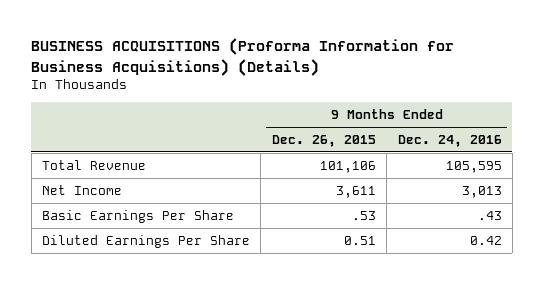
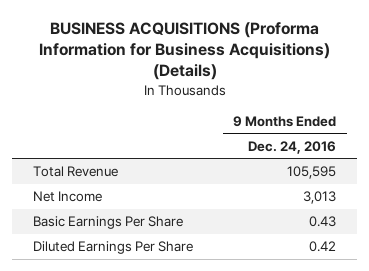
[271,135,376,148] Dec. 26, 2015 -> none
[477,210,502,220] .43 -> [309,216,337,228] 0.43

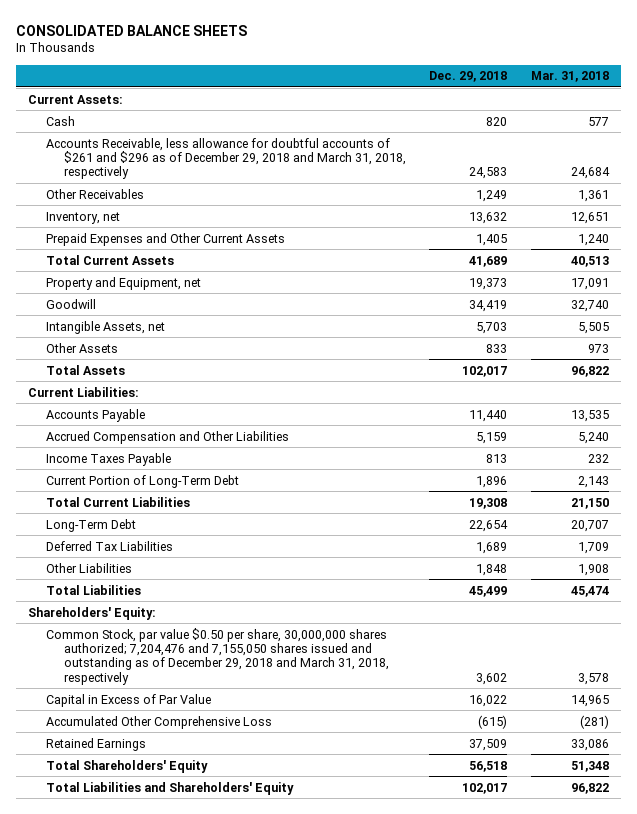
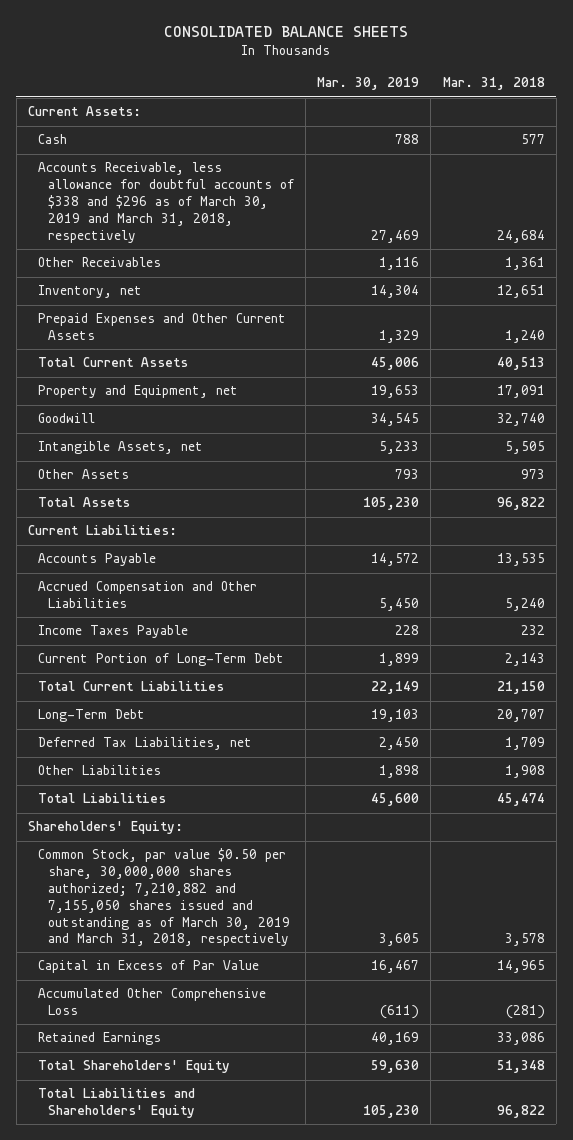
[429,71,508,83] Dec. 29, 2018 -> none
none -> [317,77,420,91] Mar. 30, 2019
[45,137,406,180] Accounts Receivable, less allowance for doubtful accounts of $261 and $296 as of December 29, 2018 and March 31, 2018, respectively -> [37,162,294,243] Accounts Receivable, less allowance for doubtful accounts of $338 and $296 as of March 30, 2019 and March 31, 2018, respectively
[45,540,173,551] Deferred Tax Liabilities -> [37,737,252,751] Deferred Tax Liabilities, net
[45,627,389,685] Common Stock, par value $0.50 per share, 30,000,000 shares authorized; 7,204,476 and 7,155,050 shares issued and outstanding as of December 29, 2018 and March 31, 2018, respectively -> [37,848,290,947] Common Stock, par value $0.50 per share, 30,000,000 shares authorized; 7,210,882 and 7,155,050 shares issued and outstanding as of March 30, 2019 and March 31, 2018, respectively

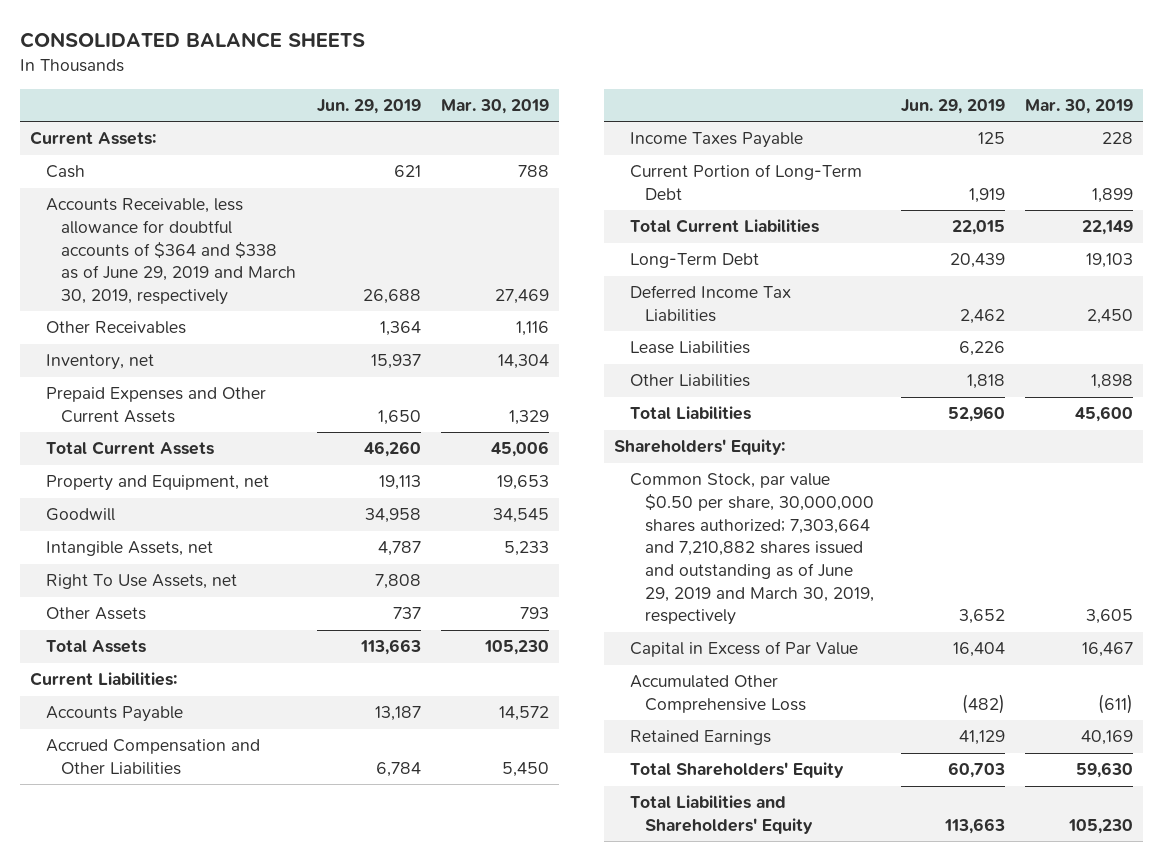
[442,77,545,91] Mar. 31, 2018 -> none
none -> [316,99,421,115] Jun. 29, 2019
[37,162,294,243] Accounts Receivable, less allowance for doubtful accounts of $338 and $296 as of March 30, 2019 and March 31, 2018, respectively -> [45,198,297,306] Accounts Receivable, less allowance for doubtful accounts of $364 and $338 as of June 29, 2019 and March 30, 2019, respectively
none -> [45,574,237,590] Right To Use Assets, net
[37,737,252,751] Deferred Tax Liabilities, net -> [629,285,791,323] Deferred Income Tax Liabilities
none -> [629,341,750,355] Lease Liabilities
[37,848,290,947] Common Stock, par value $0.50 per share, 30,000,000 shares authorized; 7,210,882 and 7,155,050 shares issued and outstanding as of March 30, 2019 and March 31, 2018, respectively -> [629,473,875,626] Common Stock, par value $0.50 per share, 30,000,000 shares authorized; 7,303,664 and 7,210,882 shares issued and outstanding as of June 29, 2019 and March 30, 2019, respectively

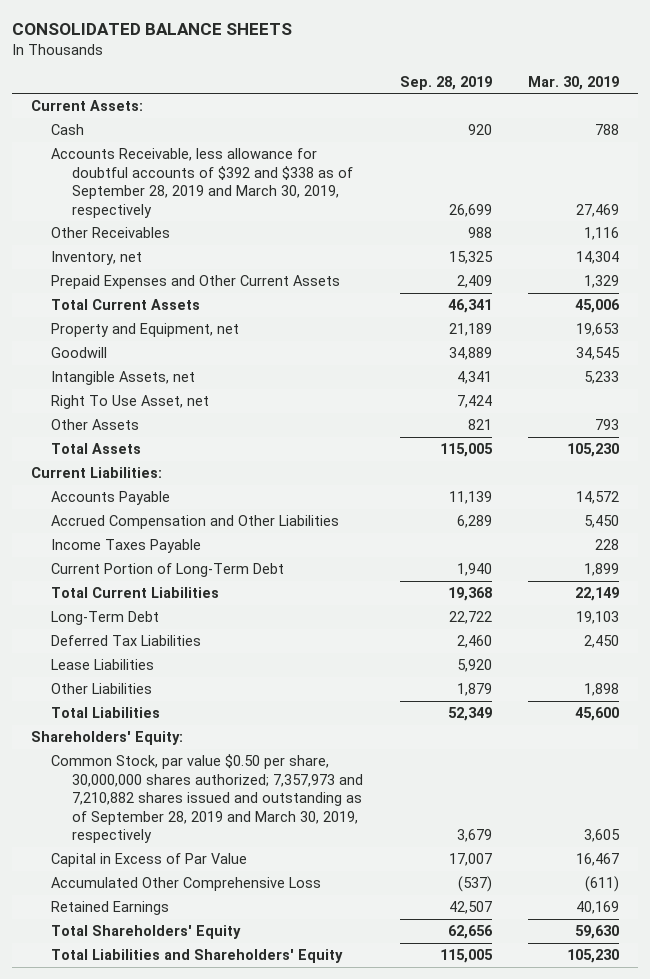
[316,99,421,115] Jun. 29, 2019 -> none
none -> [399,75,492,90] Sep. 28, 2019
[45,198,297,306] Accounts Receivable, less allowance for doubtful accounts of $364 and $338 as of June 29, 2019 and March 30, 2019, respectively -> [51,148,354,218] Accounts Receivable, less allowance for doubtful accounts of $392 and $338 as of September 28, 2019 and March 30, 2019, respectively
[45,574,237,590] Right To Use Assets, net -> [51,395,210,410] Right To Use Asset, net
[629,285,791,323] Deferred Income Tax Liabilities -> [51,635,202,647] Deferred Tax Liabilities
[629,473,875,626] Common Stock, par value $0.50 per share, 30,000,000 shares authorized; 7,303,664 and 7,210,882 shares issued and outstanding as of June 29, 2019 and March 30, 2019, respectively -> [51,754,364,844] Common Stock, par value $0.50 per share, 30,000,000 shares authorized; 7,357,973 and 7,210,882 shares issued and outstanding as of September 28, 2019 and March 30, 2019, respectively

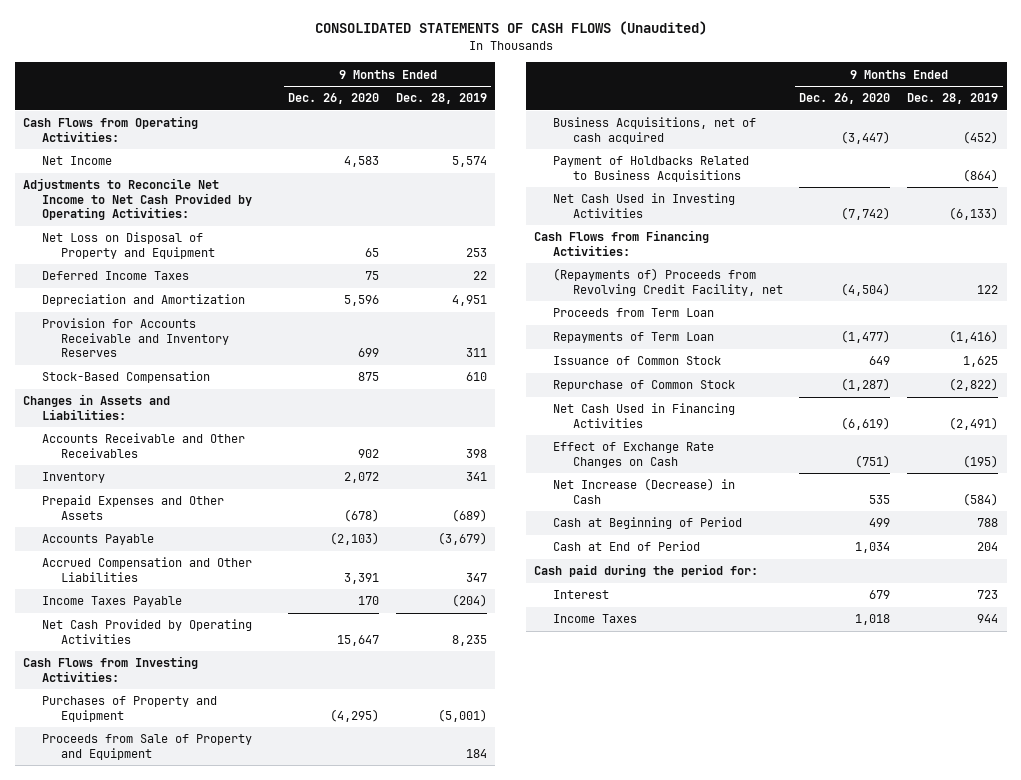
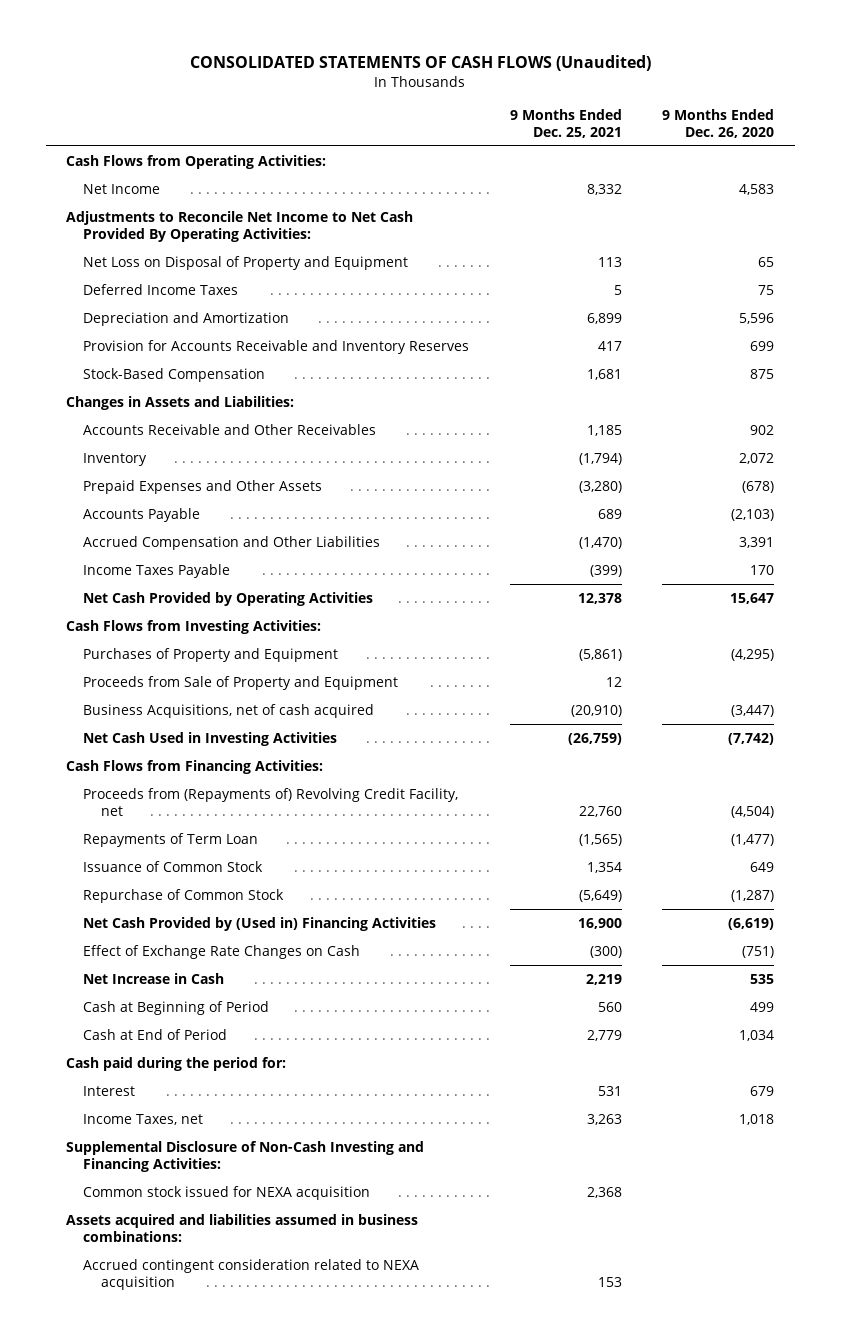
[395,93,487,105] Dec. 28, 2019 -> none
none -> [509,108,622,138] 9 Months Ended Dec. 25, 2021
[22,178,253,221] Adjustments to Reconcile Net Income to Net Cash Provided by Operating Activities: -> [66,211,414,243] Adjustments to Reconcile Net Income to Net Cash Provided By Operating Activities:
[553,156,750,182] Payment of Holdbacks Related to Business Acquisitions -> none
[553,308,715,318] Proceeds from Term Loan -> none
[553,268,783,296] (Repayments of) Proceeds from Revolving Credit Facility, net -> [83,788,459,817] Proceeds from (Repayments of) Revolving Credit Facility, net
[553,403,736,428] Net Cash Used in Financing Activities -> [83,917,437,932] Net Cash Provided by (Used in) Financing Activities
[553,478,736,504] Net Increase (Decrease) in Cash -> [83,973,225,985] Net Increase in Cash
[553,614,638,624] Income Taxes -> [83,1114,204,1126] Income Taxes, net
none -> [66,1141,425,1173] Supplemental Disclosure of Non-Cash Investing and Financing Activities:
none -> [83,1186,371,1201] Common stock issued for NEXA acquisition
none -> [66,1214,419,1243] Assets acquired and liabilities assumed in business combinations:
none -> [83,1259,420,1291] Accrued contingent consideration related to NEXA acquisition

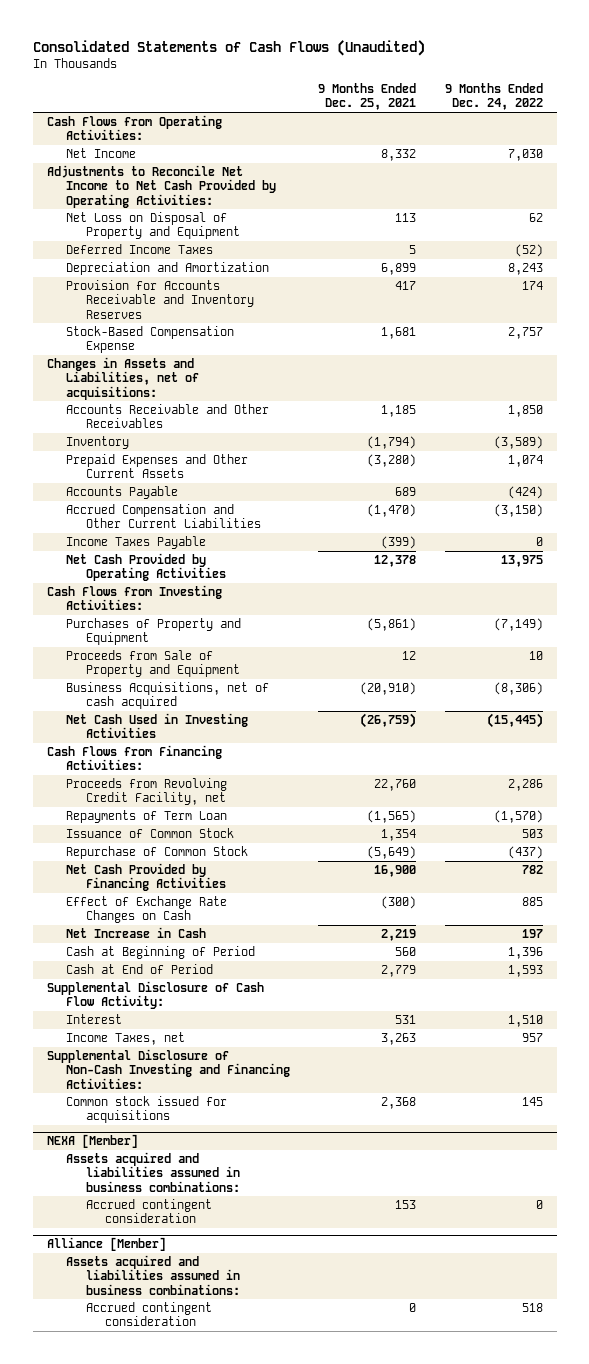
[190,54,652,71] CONSOLIDATED STATEMENTS OF CASH FLOWS (Unaudited) -> [32,39,425,56] Consolidated Statements of Cash Flows (Unaudited)
[662,108,775,138] 9 Months Ended Dec. 26, 2020 -> none
none -> [444,83,543,111] 9 Months Ended Dec. 24, 2022
[66,211,414,243] Adjustments to Reconcile Net Income to Net Cash Provided By Operating Activities: -> [46,165,277,208] Adjustments to Reconcile Net Income to Net Cash Provided by Operating Activities:
[83,368,266,383] Stock-Based Compensation -> [66,326,235,354] Stock-Based Compensation Expense
[66,396,295,411] Changes in Assets and Liabilities: -> [46,357,200,400] Changes in Assets and Liabilities, net of acquisitions:
[83,480,323,495] Prepaid Expenses and Other Assets -> [66,454,249,479] Prepaid Expenses and Other Current Assets
[83,536,381,551] Accrued Compensation and Other Liabilities -> [66,504,261,529] Accrued Compensation and Other Current Liabilities
[83,788,459,817] Proceeds from (Repayments of) Revolving Credit Facility, net -> [66,778,228,806] Proceeds from Revolving Credit Facility, net
[83,917,437,932] Net Cash Provided by (Used in) Financing Activities -> [66,863,226,892] Net Cash Provided by Financing Activities
[66,1057,287,1072] Cash paid during the period for: -> [46,981,264,1010] Supplemental Disclosure of Cash Flow Activity:
[83,1186,371,1201] Common stock issued for NEXA acquisition -> [66,1096,228,1124] Common stock issued for acquisitions
none -> [46,1134,138,1149] NEXA [Member]
[83,1259,420,1291] Accrued contingent consideration related to NEXA acquisition -> [85,1199,212,1224] Accrued contingent consideration
none -> [46,1237,166,1252] Alliance [Member]
none -> [66,1255,240,1295] Assets acquired and liabilities assumed in business combinations:
none -> [85,1302,212,1327] Accrued contingent consideration

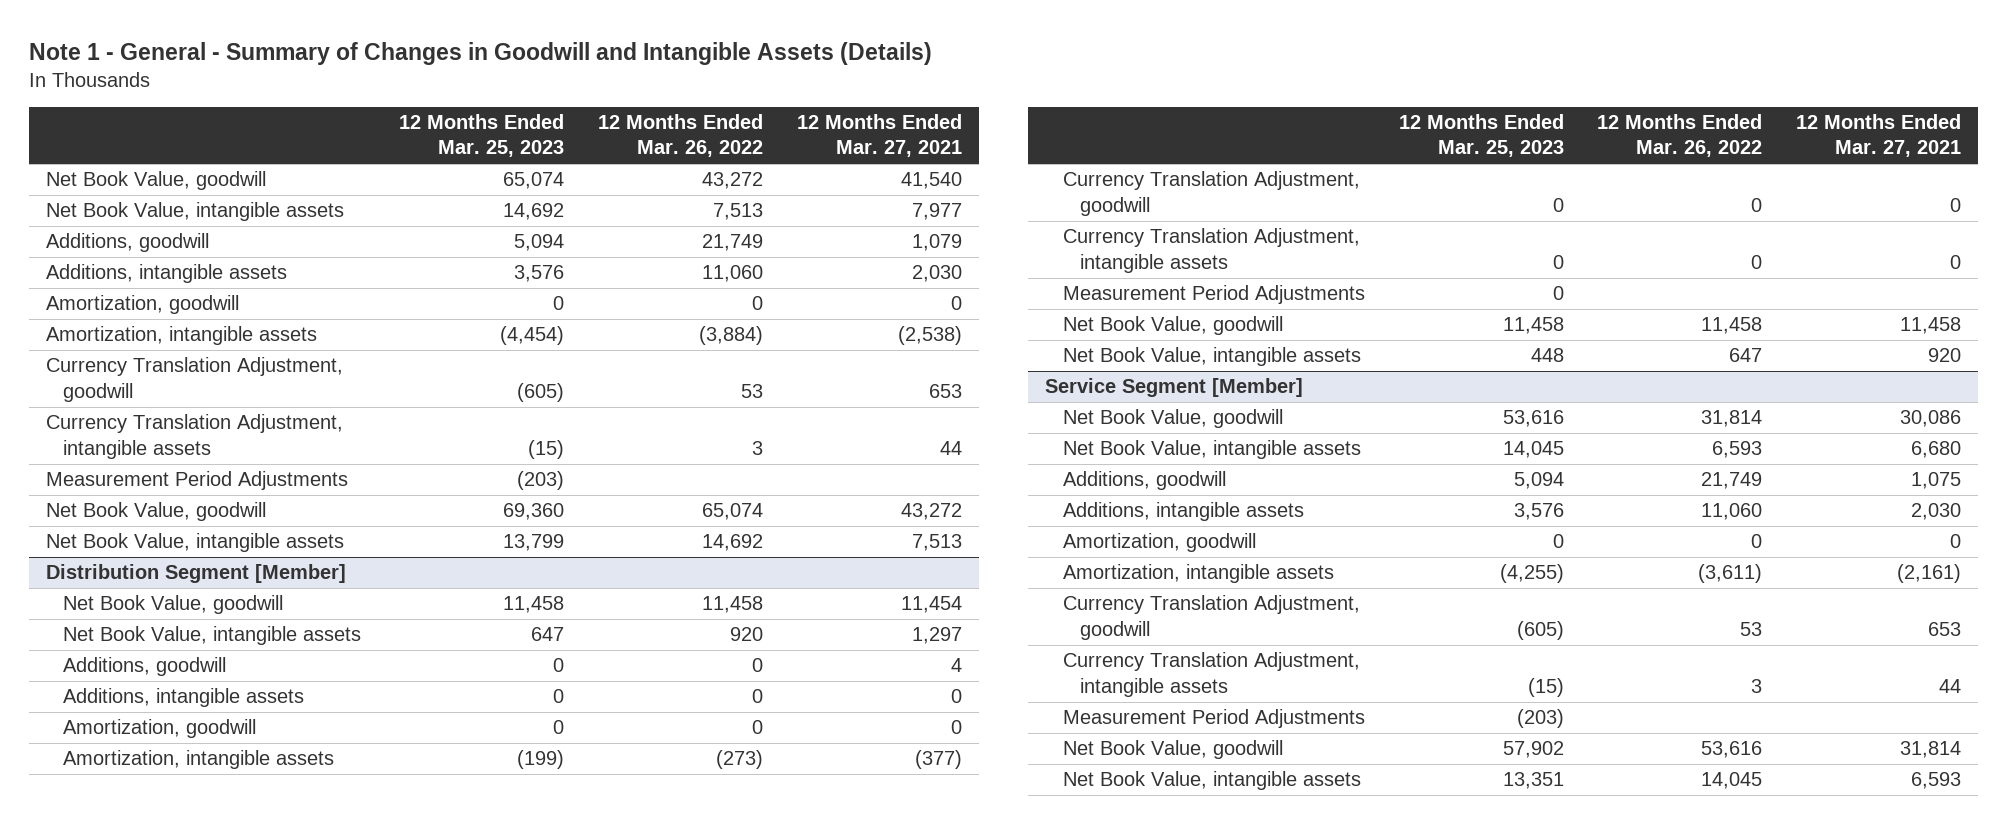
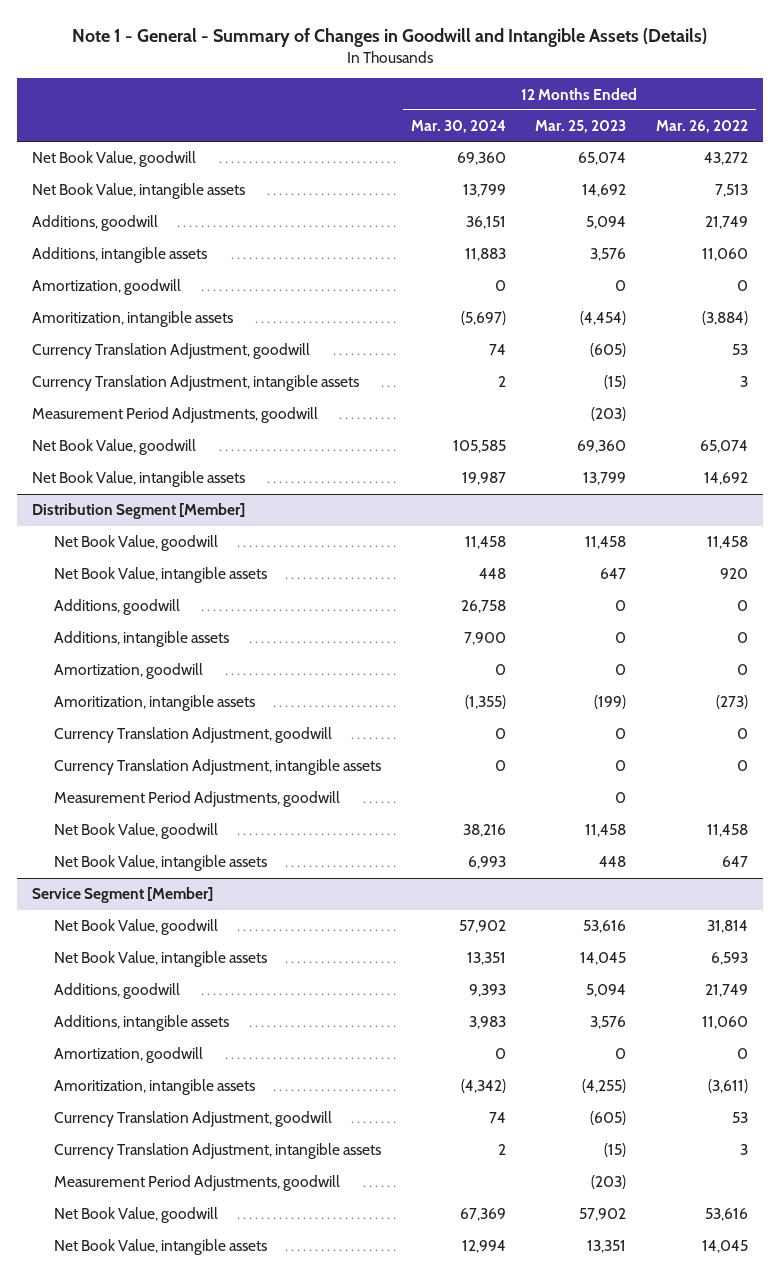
[796,114,962,158] 12 Months Ended Mar. 27, 2021 -> none
none -> [410,120,506,134] Mar. 30, 2024
[45,326,317,346] Amortization, intangible assets -> [32,311,234,328] Amoritization, intangible assets
[45,471,348,491] Measurement Period Adjustments -> [32,407,319,424] Measurement Period Adjustments, goodwill
[63,750,335,770] Amortization, intangible assets -> [53,695,255,712] Amoritization, intangible assets
[1062,285,1365,305] Measurement Period Adjustments -> [53,791,340,808] Measurement Period Adjustments, goodwill
[1062,564,1334,584] Amortization, intangible assets -> [53,1079,255,1096] Amoritization, intangible assets
[1062,709,1365,729] Measurement Period Adjustments -> [53,1175,340,1192] Measurement Period Adjustments, goodwill

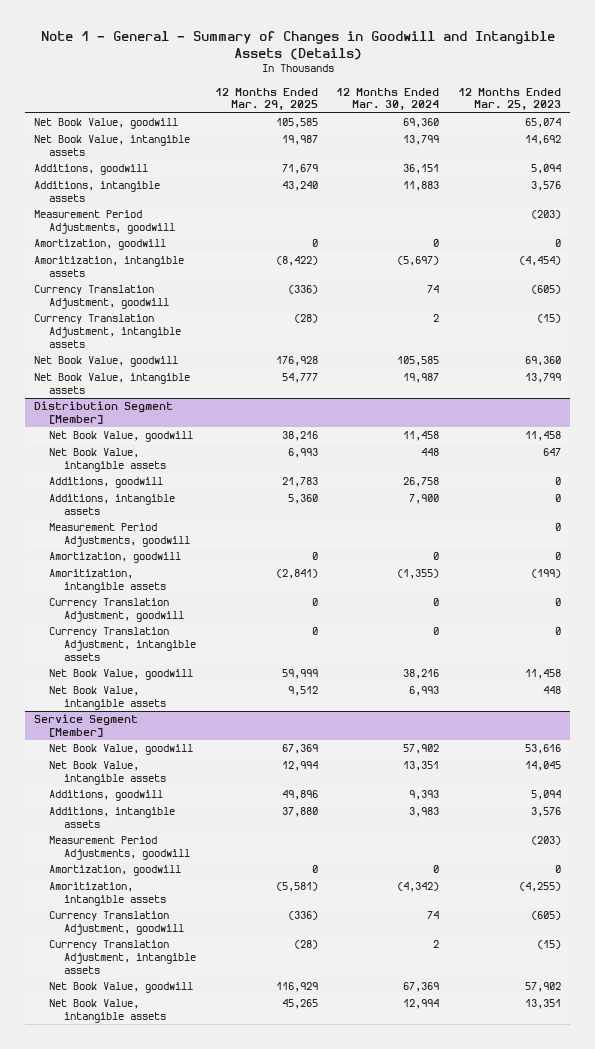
[656,120,749,134] Mar. 26, 2022 -> none
none -> [214,87,318,111] 12 Months Ended Mar. 29, 2025
[32,407,319,424] Measurement Period Adjustments, goodwill -> [34,210,176,235] Measurement Period Adjustments, goodwill
[53,791,340,808] Measurement Period Adjustments, goodwill -> [49,523,191,548] Measurement Period Adjustments, goodwill
[53,1175,340,1192] Measurement Period Adjustments, goodwill -> [49,836,191,861] Measurement Period Adjustments, goodwill

